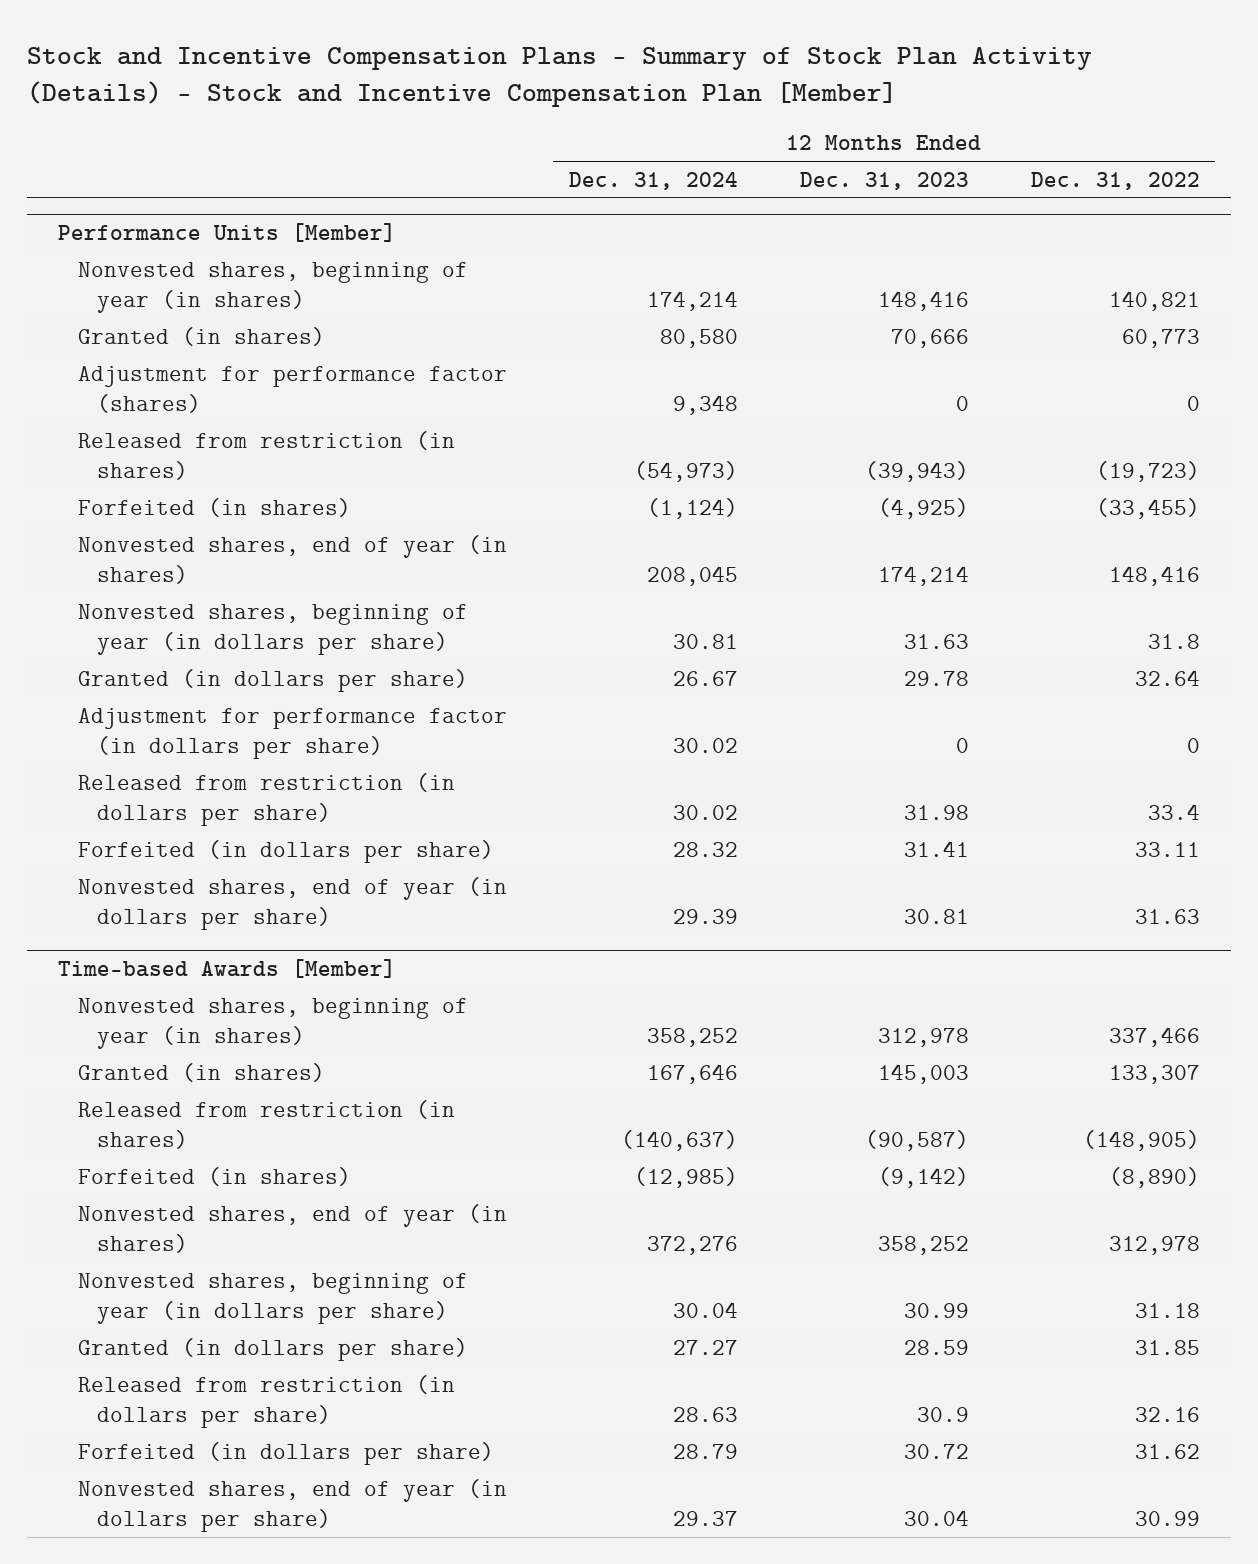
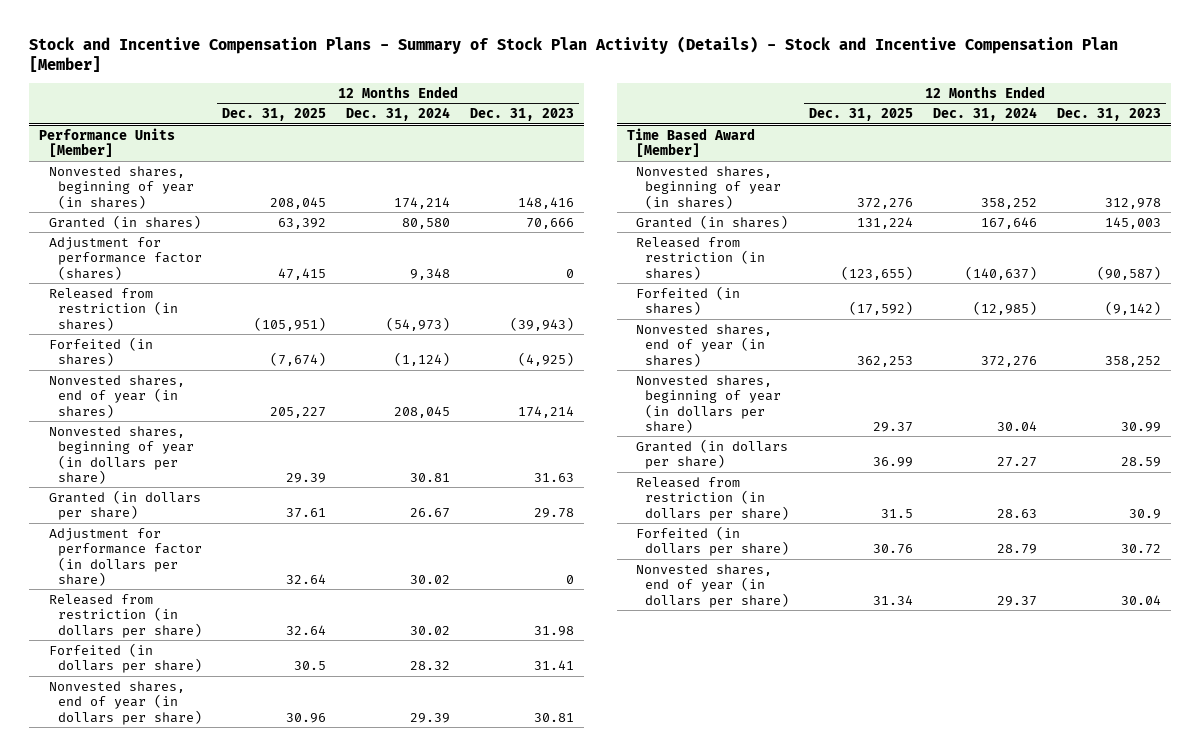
[1030,171,1200,190] Dec. 31, 2022 -> none
none -> [221,108,326,122] Dec. 31, 2025
[58,958,397,978] Time-based Awards [Member] -> [626,127,755,158] Time Based Award [Member]

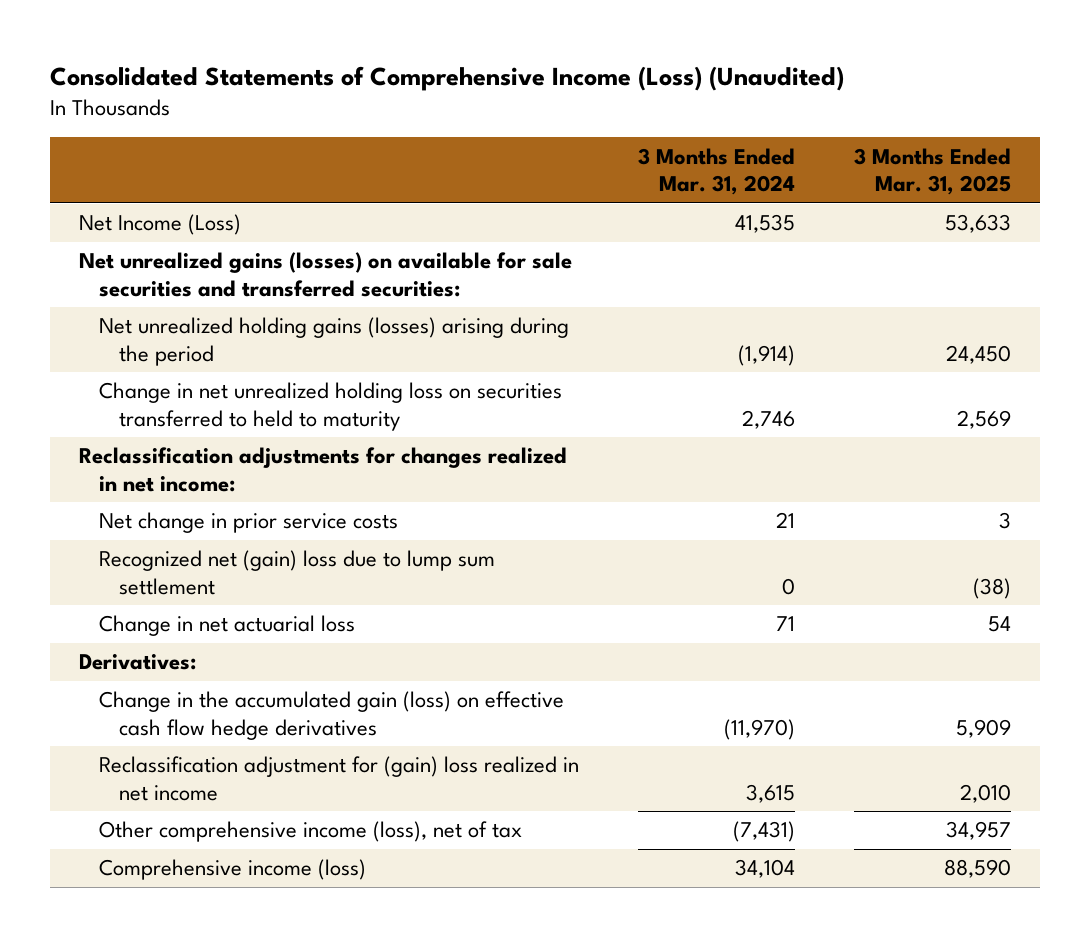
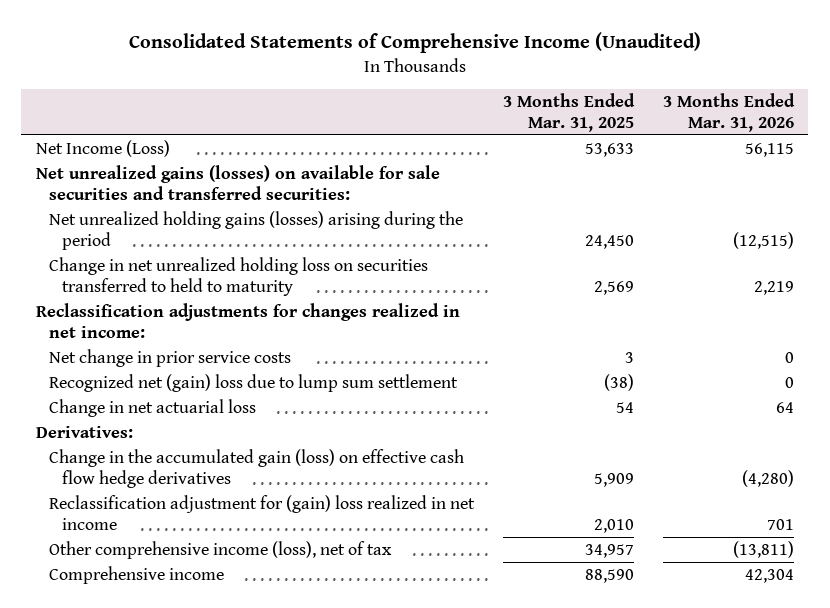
[49,65,844,91] Consolidated Statements of Comprehensive Income (Loss) (Unaudited) -> [128,32,701,54] Consolidated Statements of Comprehensive Income (Unaudited)
[637,147,795,196] 3 Months Ended Mar. 31, 2024 -> none
none -> [662,92,795,132] 3 Months Ended Mar. 31, 2026
[99,859,367,881] Comprehensive income (loss) -> [48,566,224,585] Comprehensive income

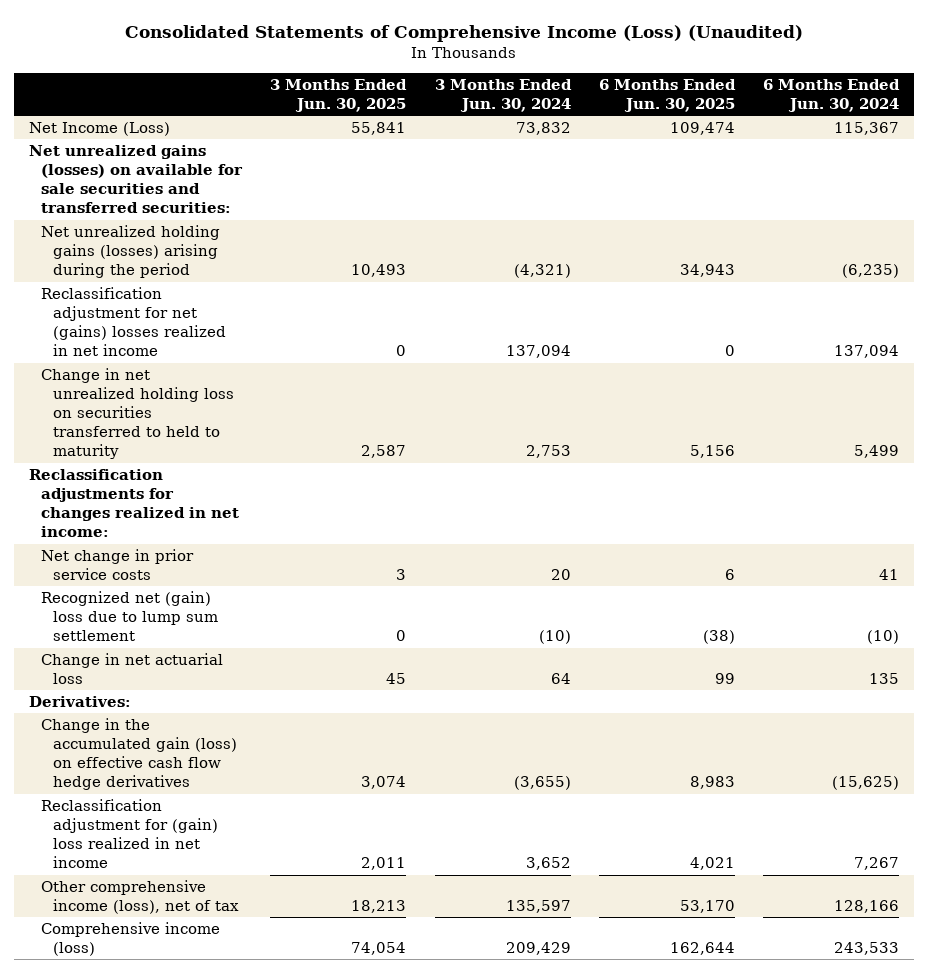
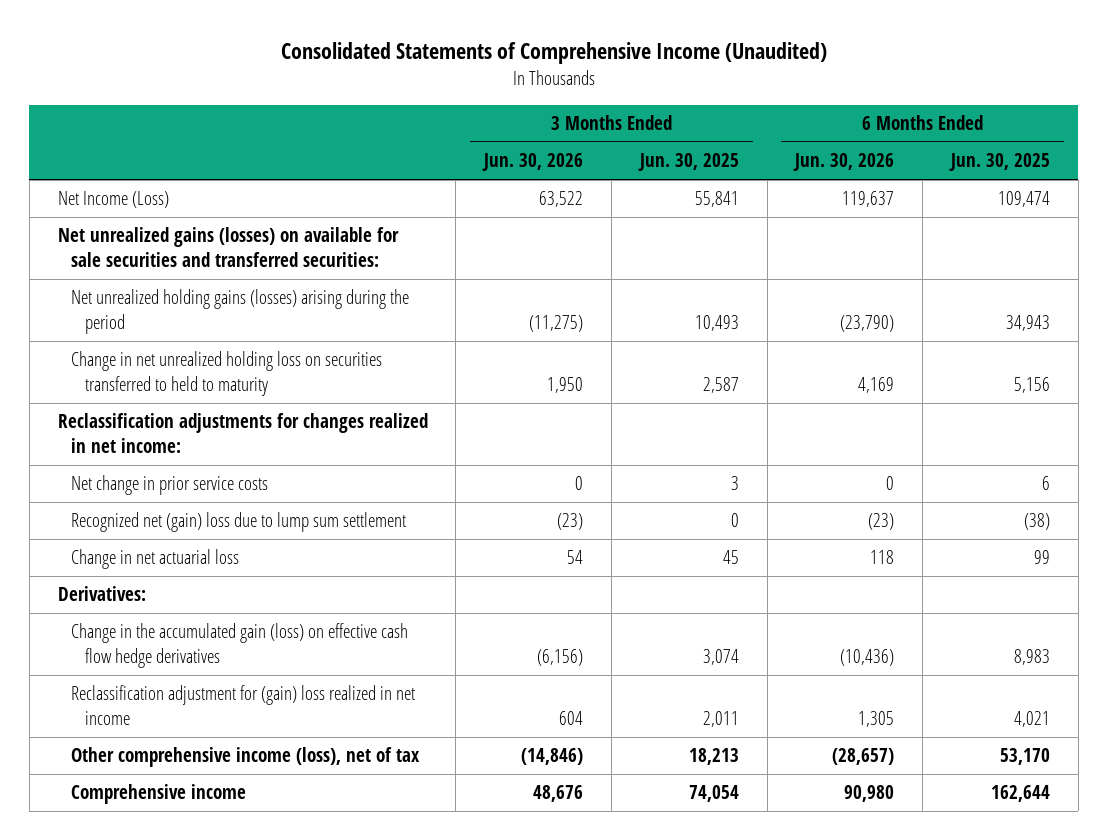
[124,24,803,42] Consolidated Statements of Comprehensive Income (Loss) (Unaudited) -> [280,42,827,65] Consolidated Statements of Comprehensive Income (Unaudited)
[434,78,572,112] 3 Months Ended Jun. 30, 2024 -> none
[763,78,901,112] 6 Months Ended Jun. 30, 2024 -> none
none -> [482,153,584,172] Jun. 30, 2026
none -> [793,153,895,172] Jun. 30, 2026
[40,287,226,357] Reclassification adjustment for net (gains) losses realized in net income -> none
[40,922,220,957] Comprehensive income (loss) -> [71,784,247,805] Comprehensive income

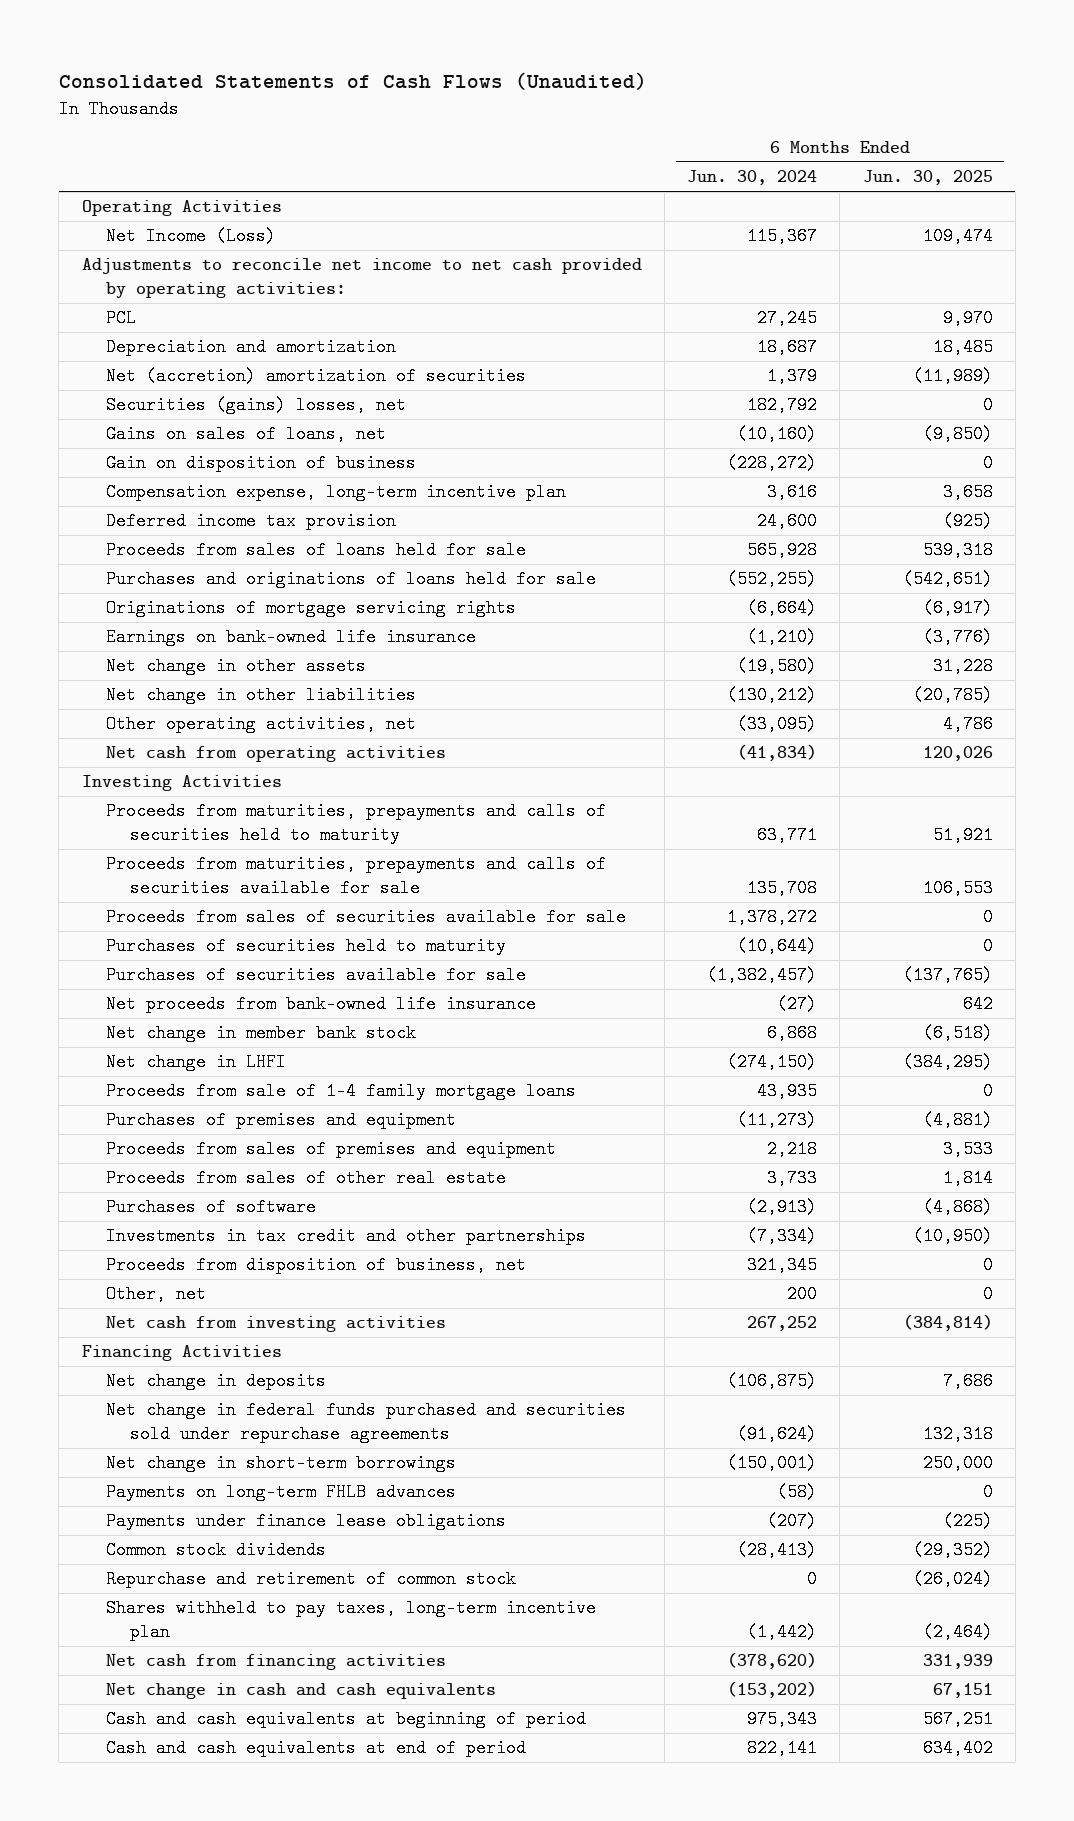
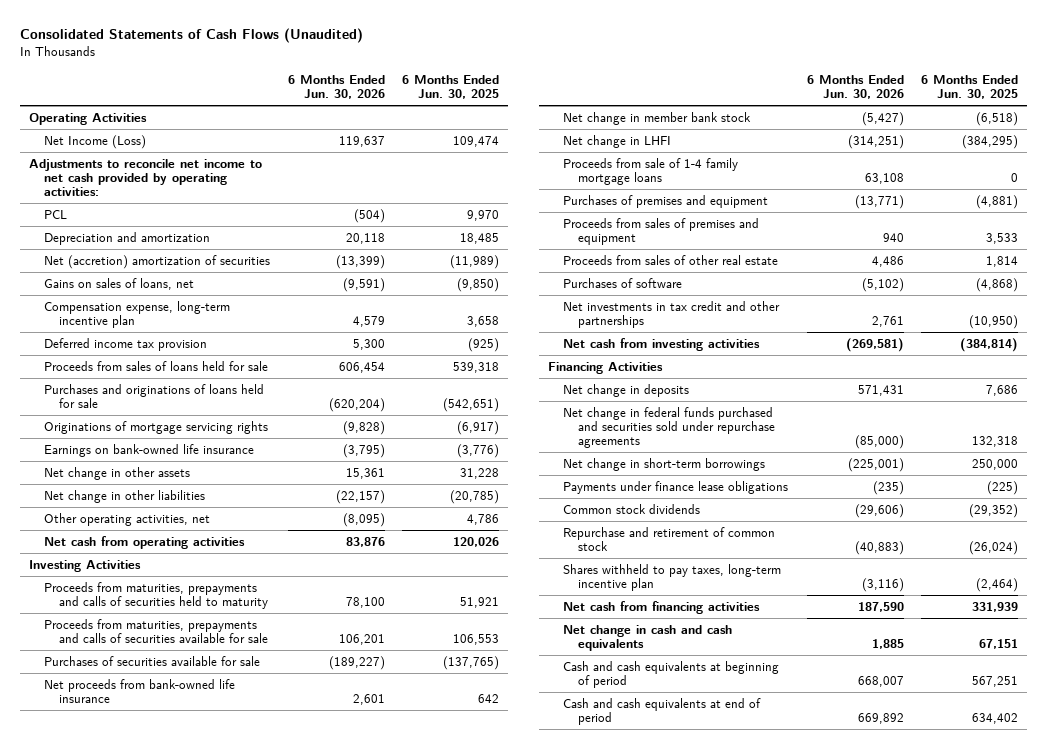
[687,170,818,186] Jun. 30, 2024 -> none
none -> [287,74,385,100] 6 Months Ended Jun. 30, 2026
[105,396,406,415] Securities (gains) losses, net -> none
[105,454,416,473] Gain on disposition of business -> none
[105,908,626,927] Proceeds from sales of securities available for sale -> none
[105,937,506,956] Purchases of securities held to maturity -> none
[105,1256,526,1275] Proceeds from disposition of business, net -> none
[105,1285,206,1304] Other, net -> none
[105,1227,586,1246] Investments in tax credit and other partnerships -> [563,300,781,328] Net investments in tax credit and other partnerships
[105,1483,456,1502] Payments on long-term FHLB advances -> none

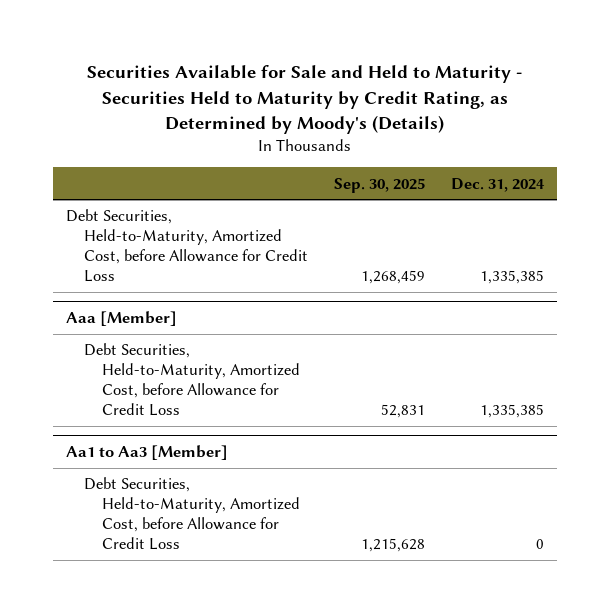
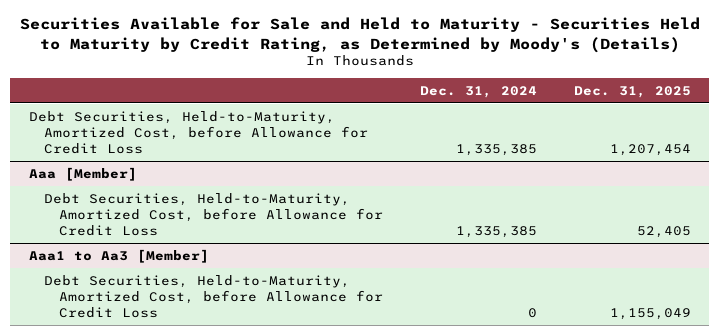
[334,177,426,193] Sep. 30, 2025 -> none
none -> [573,85,691,98] Dec. 31, 2025
[66,445,229,461] Aa1 to Aa3 [Member] -> [28,248,209,263] Aaa1 to Aa3 [Member]

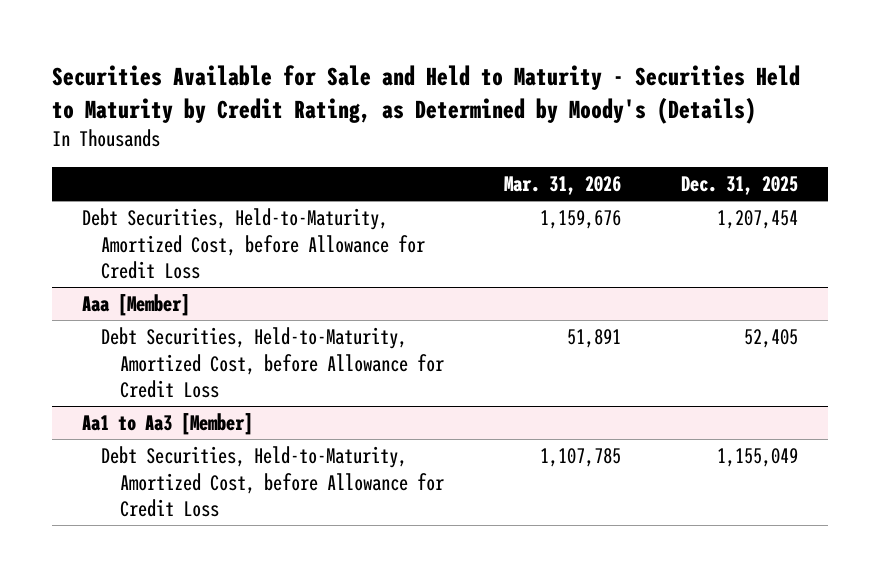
[419,85,537,98] Dec. 31, 2024 -> none
none -> [504,176,622,196] Mar. 31, 2026
[28,248,209,263] Aaa1 to Aa3 [Member] -> [82,412,254,435] Aa1 to Aa3 [Member]

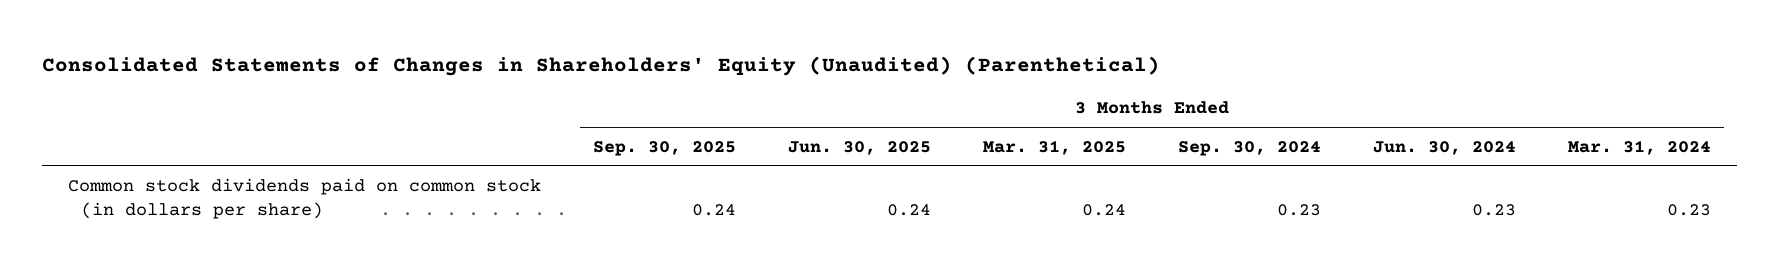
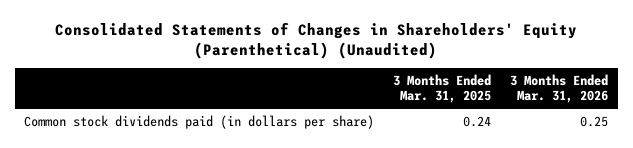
[42,55,1161,76] Consolidated Statements of Changes in Shareholders' Equity (Unaudited) (Parenthetical) -> [55,22,578,60] Consolidated Statements of Changes in Shareholders' Equity (Parenthetical) (Unaudited)
[593,140,737,156] Sep. 30, 2025 -> none
[787,140,931,155] Jun. 30, 2025 -> none
[1177,140,1321,156] Sep. 30, 2024 -> none
[1372,140,1516,155] Jun. 30, 2024 -> none
[1567,139,1711,155] Mar. 31, 2024 -> none
none -> [510,74,609,104] 3 Months Ended Mar. 31, 2026
[68,178,542,220] Common stock dividends paid on common stock (in dollars per share) -> [24,114,375,129] Common stock dividends paid (in dollars per share)

